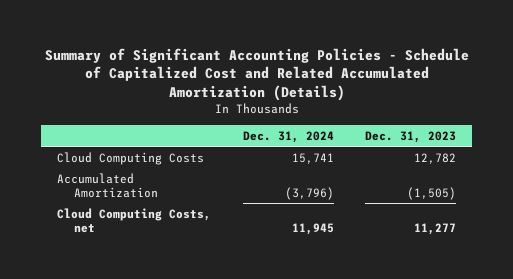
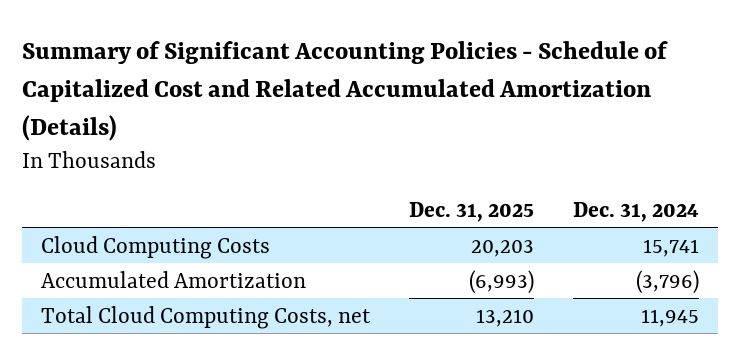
[365,130,457,143] Dec. 31, 2023 -> none
none -> [408,201,534,222] Dec. 31, 2025
[56,207,211,234] Cloud Computing Costs, net -> [41,305,372,329] Total Cloud Computing Costs, net

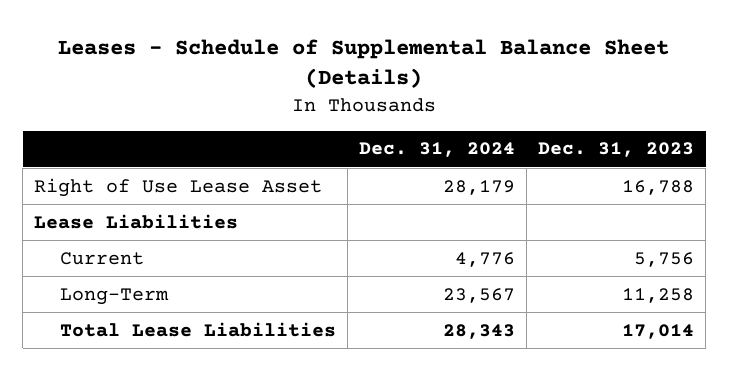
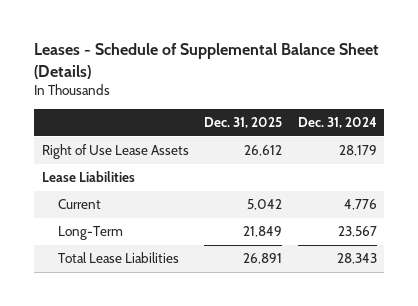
[538,142,695,158] Dec. 31, 2023 -> none
none -> [204,117,283,129] Dec. 31, 2025
[34,177,323,197] Right of Use Lease Asset -> [41,144,189,160] Right of Use Lease Assets

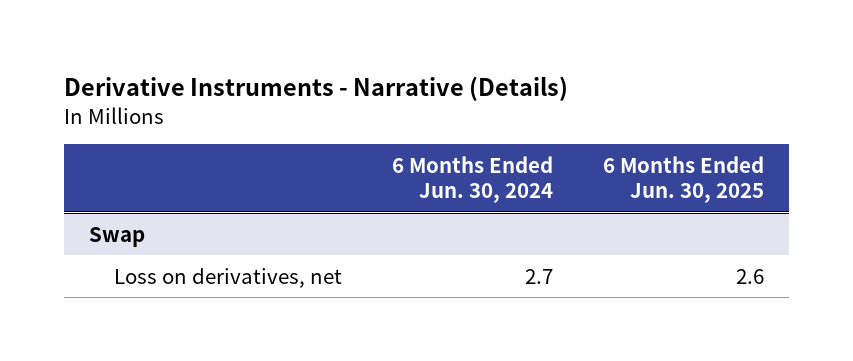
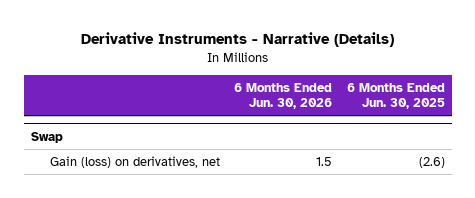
[391,155,553,204] 6 Months Ended Jun. 30, 2024 -> none
none -> [234,82,333,110] 6 Months Ended Jun. 30, 2026
[114,267,343,288] Loss on derivatives, net -> [49,156,220,169] Gain (loss) on derivatives, net
[735,268,764,284] 2.6 -> [418,157,445,169] (2.6)

